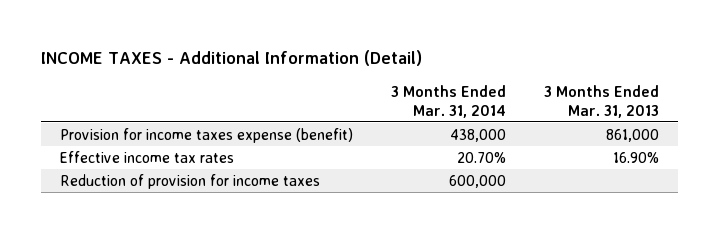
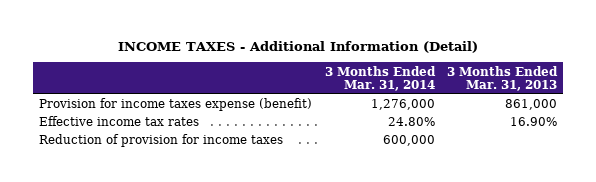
[449,128,506,142] 438,000 -> [370,99,435,111] 1,276,000
[456,151,506,163] 20.70% -> [387,117,435,127] 24.80%

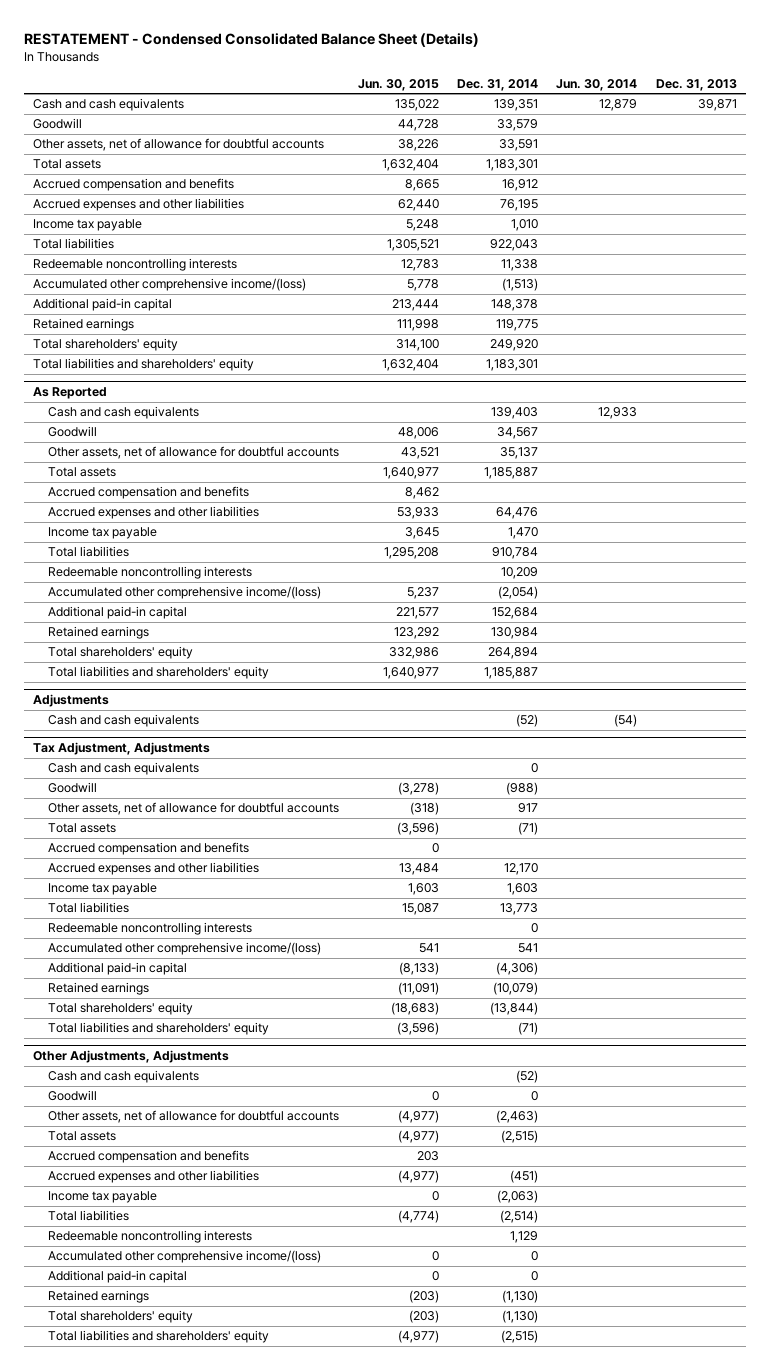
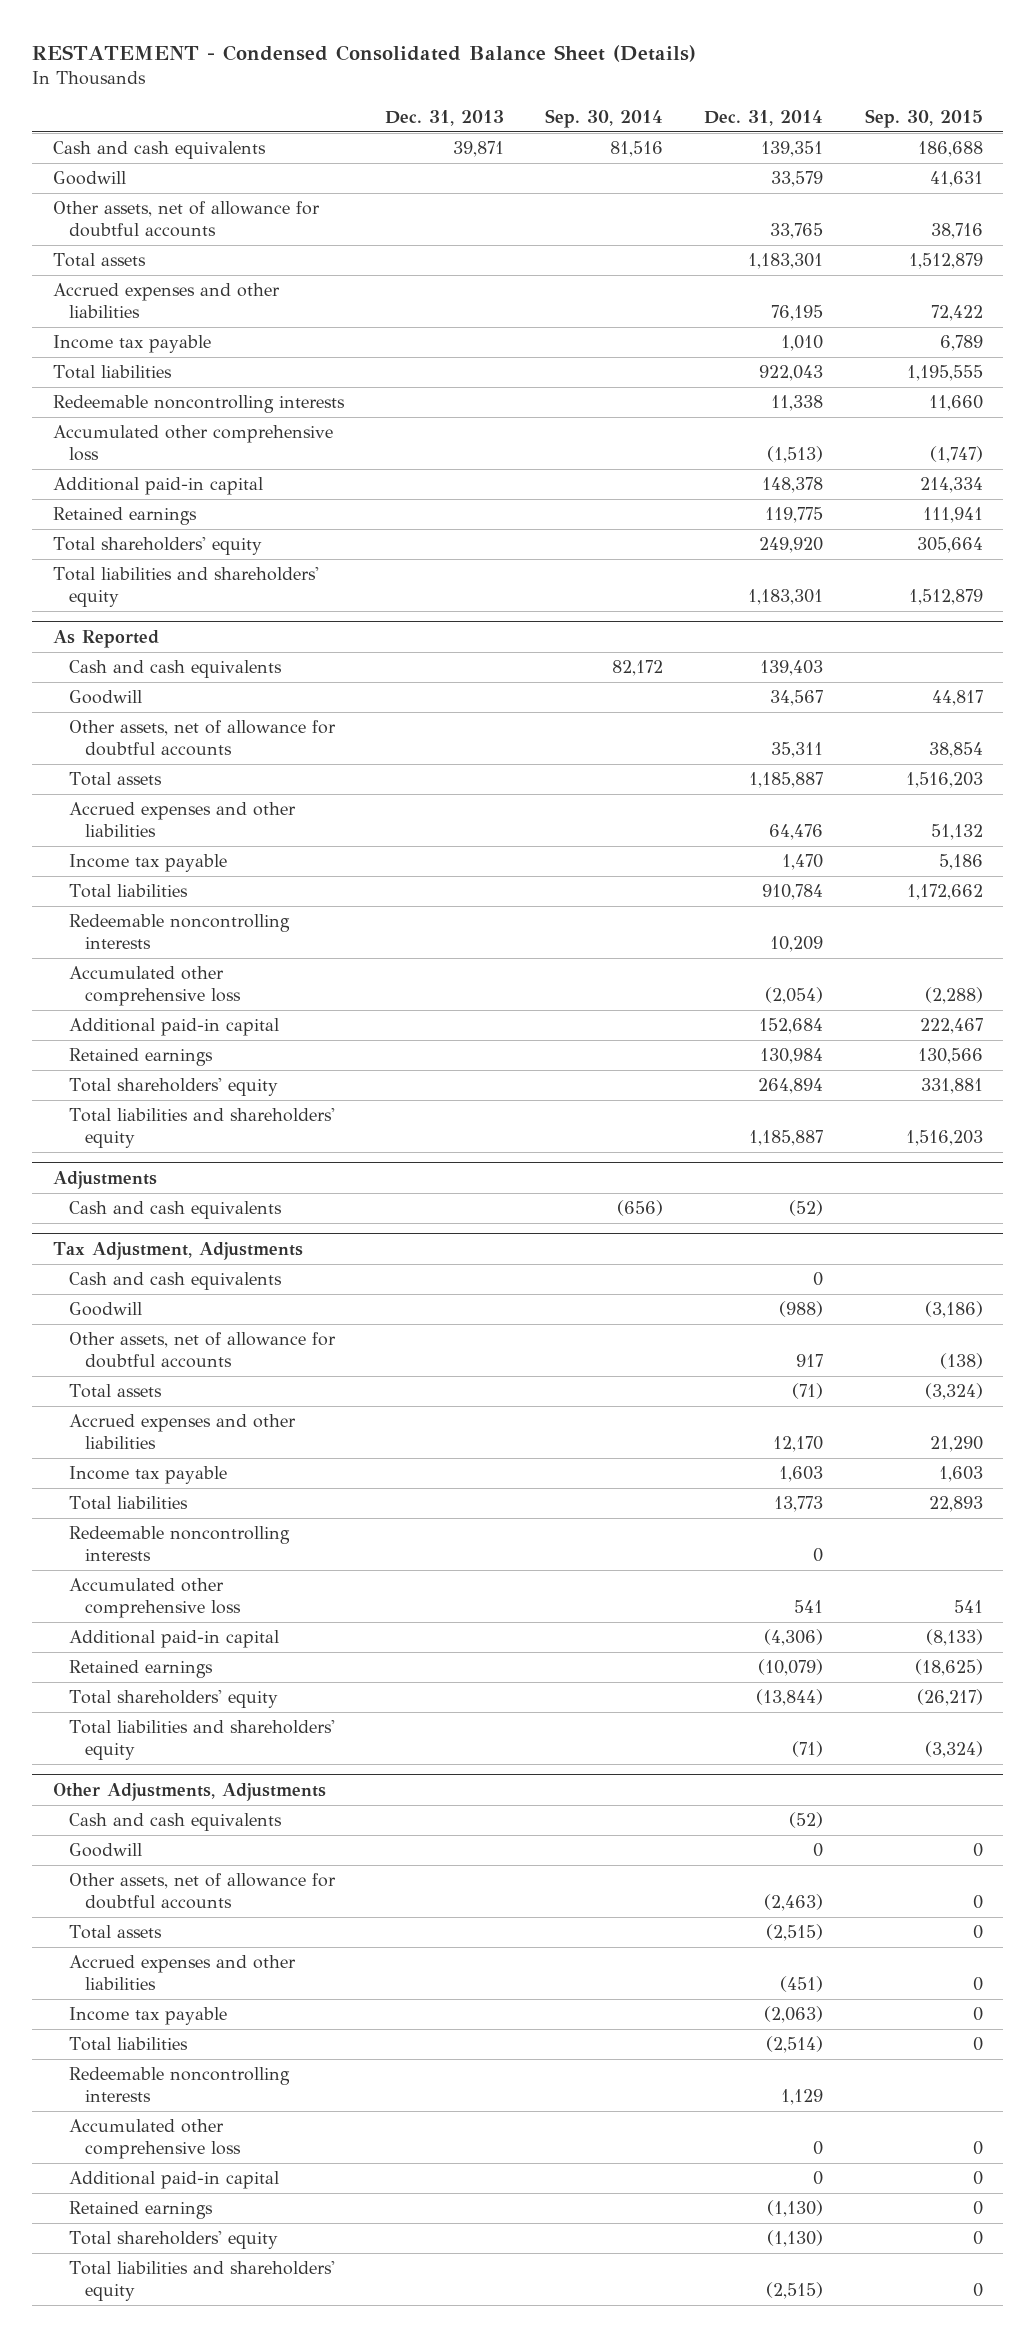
[357,78,439,91] Jun. 30, 2015 -> none
[556,78,638,91] Jun. 30, 2014 -> none
none -> [545,108,664,128] Sep. 30, 2014
none -> [864,108,983,128] Sep. 30, 2015
[498,139,538,152] 33,591 -> [770,222,824,239] 33,765
[33,178,235,192] Accrued compensation and benefits -> none
[33,278,307,292] Accumulated other comprehensive income/(loss) -> [52,425,333,461] Accumulated other comprehensive loss
[499,447,538,460] 35,137 -> [771,741,824,758] 35,311
[48,486,250,500] Accrued compensation and benefits -> none
[48,586,322,600] Accumulated other comprehensive income/(loss) -> [68,966,242,1006] Accumulated other comprehensive loss
[48,842,250,856] Accrued compensation and benefits -> none
[48,942,322,956] Accumulated other comprehensive income/(loss) -> [68,1578,242,1618] Accumulated other comprehensive loss
[48,1150,250,1164] Accrued compensation and benefits -> none
[48,1250,322,1264] Accumulated other comprehensive income/(loss) -> [68,2119,242,2159] Accumulated other comprehensive loss

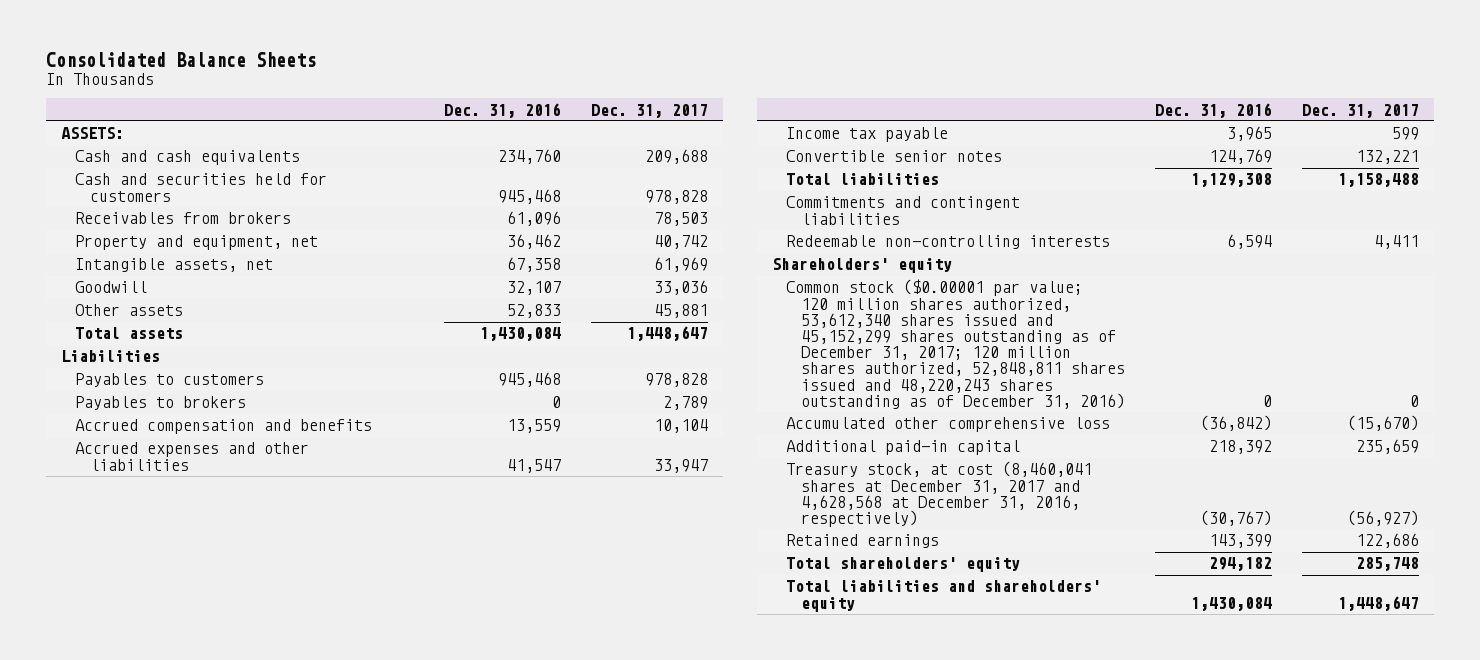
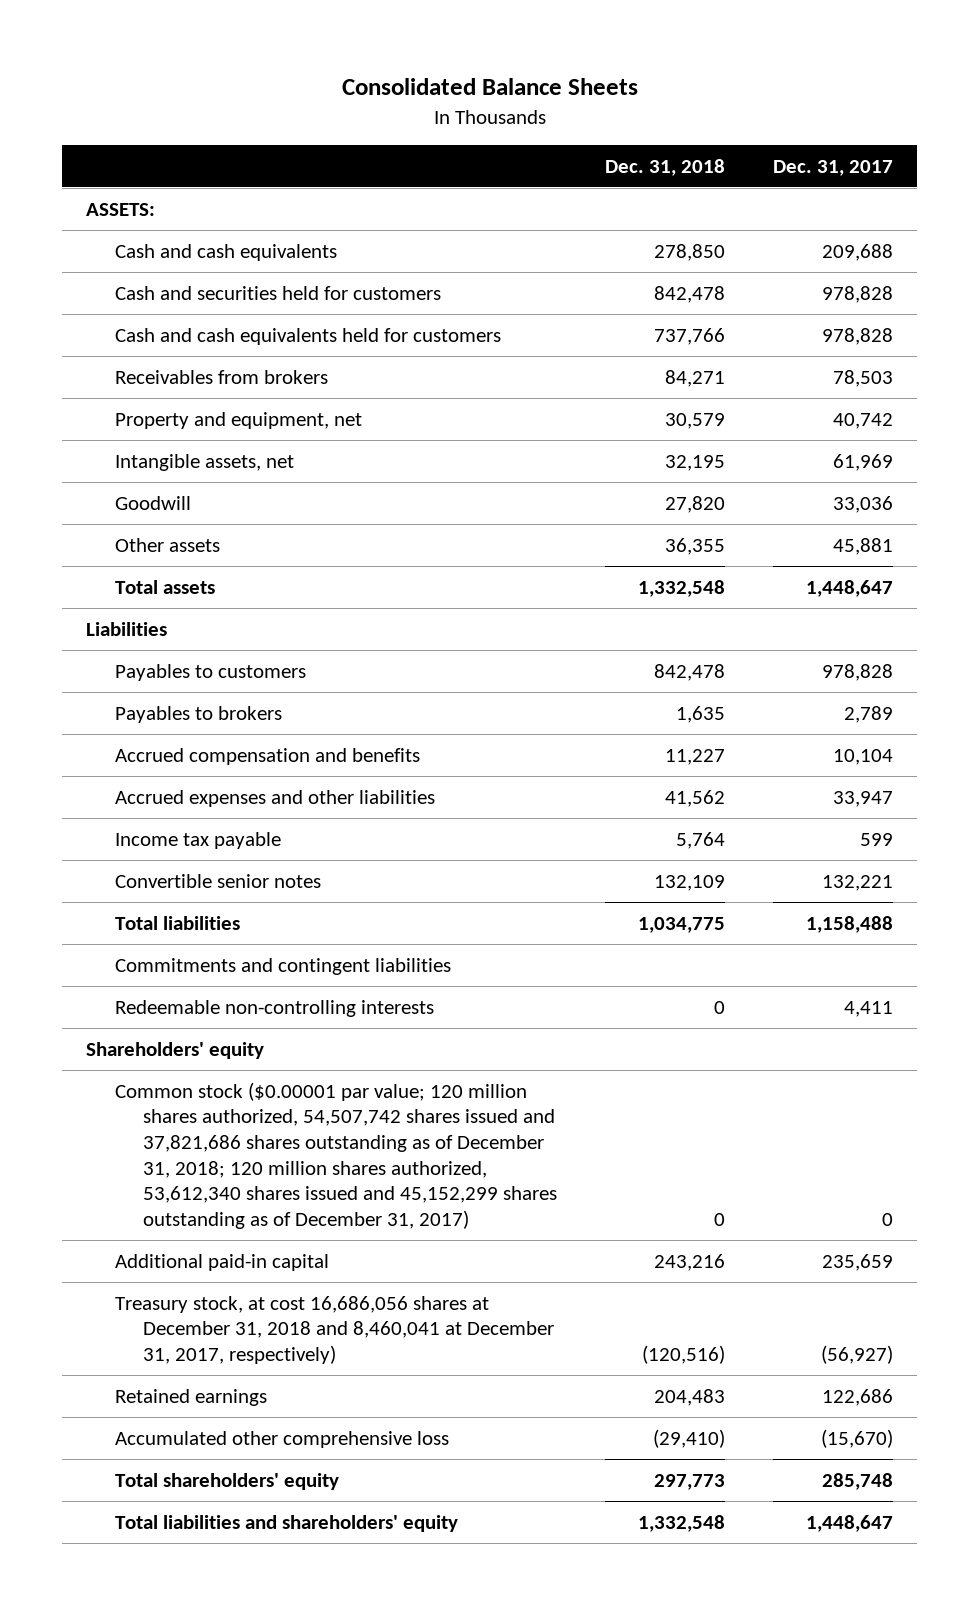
[443,102,561,118] Dec. 31, 2016 -> none
none -> [605,158,726,176] Dec. 31, 2018
none -> [114,327,501,345] Cash and cash equivalents held for customers
[786,279,1125,409] Common stock ($0.00001 par value; 120 million shares authorized, 53,612,340 shares issued and 45,152,299 shares outstanding as of December 31, 2017; 120 million shares authorized, 52,848,811 shares issued and 48,220,243 shares outstanding as of December 31, 2016) -> [114,1081,558,1229] Common stock ($0.00001 par value; 120 million shares authorized, 54,507,742 shares issued and 37,821,686 shares outstanding as of December 31, 2018; 120 million shares authorized, 53,612,340 shares issued and 45,152,299 shares outstanding as of December 31, 2017)
[786,461,1093,528] Treasury stock, at cost (8,460,041 shares at December 31, 2017 and 4,628,568 at December 31, 2016, respectively) -> [114,1295,555,1365] Treasury stock, at cost 16,686,056 shares at December 31, 2018 and 8,460,041 at December 31, 2017, respectively)
[786,417,1111,433] Accumulated other comprehensive loss -> [114,1430,449,1448] Accumulated other comprehensive loss

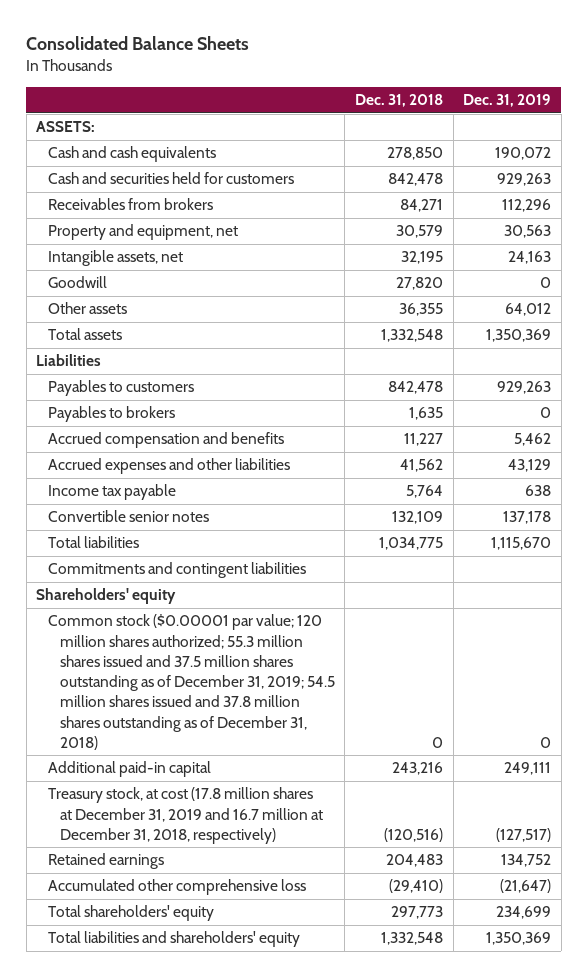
[773,159,894,176] Dec. 31, 2017 -> none
none -> [463,94,552,108] Dec. 31, 2019
[114,327,501,345] Cash and cash equivalents held for customers -> none
[114,999,434,1017] Redeemable non-controlling interests -> none
[114,1081,558,1229] Common stock ($0.00001 par value; 120 million shares authorized, 54,507,742 shares issued and 37,821,686 shares outstanding as of December 31, 2018; 120 million shares authorized, 53,612,340 shares issued and 45,152,299 shares outstanding as of December 31, 2017) -> [47,614,335,750] Common stock ($0.00001 par value; 120 million shares authorized; 55.3 million shares issued and 37.5 million shares outstanding as of December 31, 2019; 54.5 million shares issued and 37.8 million shares outstanding as of December 31, 2018)
[114,1295,555,1365] Treasury stock, at cost 16,686,056 shares at December 31, 2018 and 8,460,041 at December 31, 2017, respectively) -> [47,787,323,844] Treasury stock, at cost (17.8 million shares at December 31, 2019 and 16.7 million at December 31, 2018, respectively)

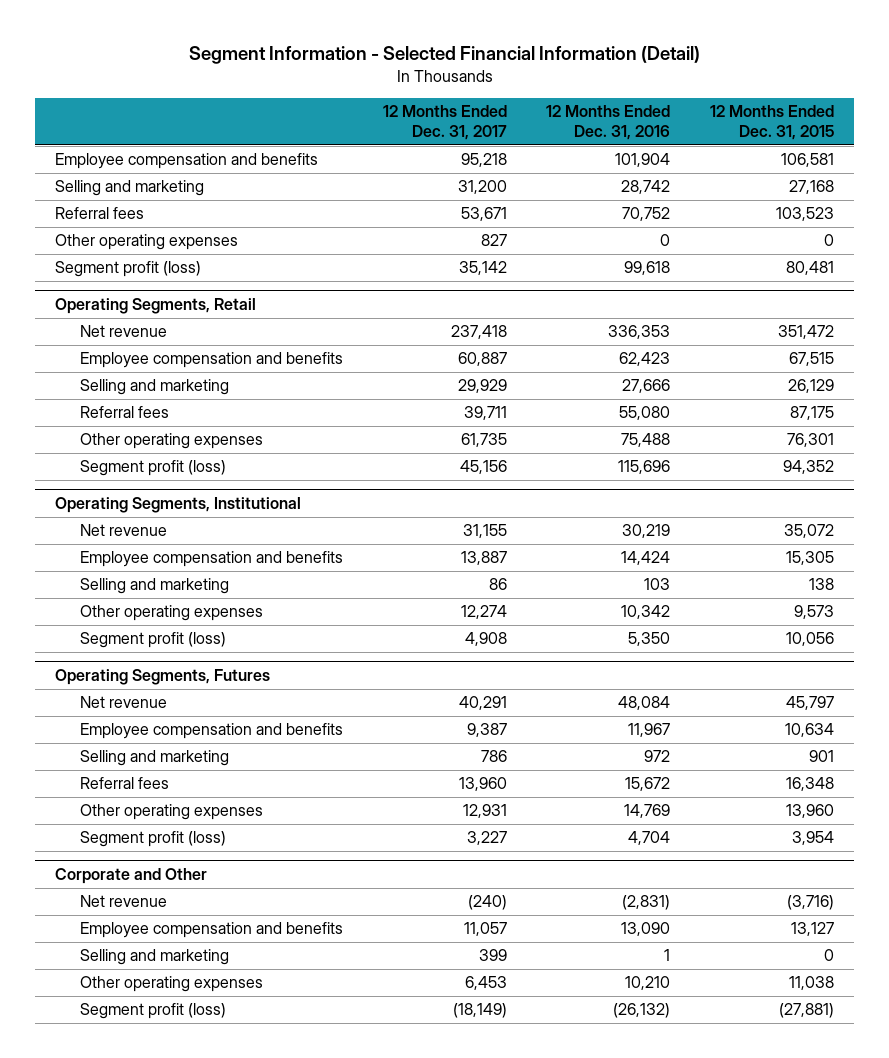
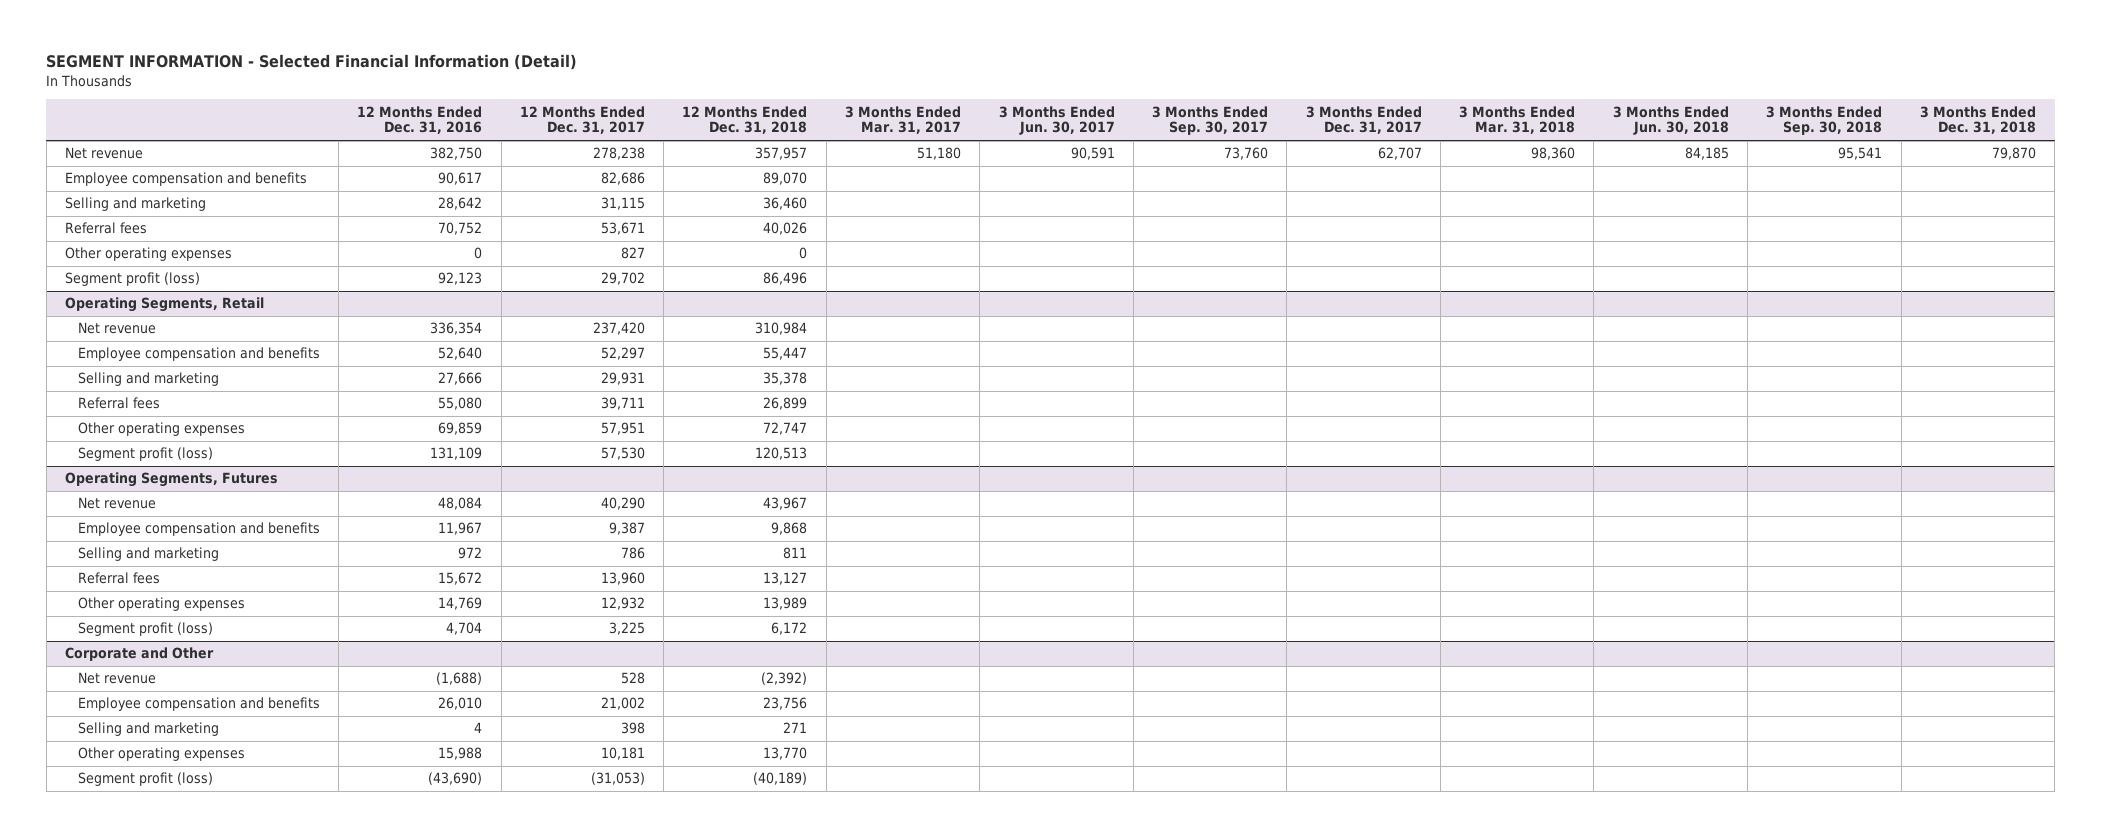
[188,46,700,65] Segment Information - Selected Financial Information (Detail) -> [46,54,578,71] SEGMENT INFORMATION - Selected Financial Information (Detail)
[709,105,834,141] 12 Months Ended Dec. 31, 2015 -> none
none -> [682,105,808,135] 12 Months Ended Dec. 31, 2018
none -> [844,105,961,135] 3 Months Ended Mar. 31, 2017
none -> [998,105,1115,136] 3 Months Ended Jun. 30, 2017
none -> [1152,105,1269,136] 3 Months Ended Sep. 30, 2017
none -> [1305,105,1422,135] 3 Months Ended Dec. 31, 2017
none -> [1459,105,1576,135] 3 Months Ended Mar. 31, 2018
none -> [1612,105,1729,136] 3 Months Ended Jun. 30, 2018
none -> [1766,105,1883,136] 3 Months Ended Sep. 30, 2018
none -> [1919,105,2036,135] 3 Months Ended Dec. 31, 2018
none -> [65,147,144,160] Net revenue
[460,153,507,168] 95,218 -> [600,172,645,186] 82,686
[615,153,671,168] 101,904 -> [438,172,483,186] 90,617
[457,180,507,195] 31,200 -> [600,197,645,211] 31,115
[621,180,671,195] 28,742 -> [438,197,483,211] 28,642
[458,261,507,276] 35,142 -> [600,272,645,286] 29,702
[624,261,671,276] 99,618 -> [438,272,483,286] 92,123
[450,325,507,340] 237,418 -> [592,322,645,336] 237,420
[608,325,671,340] 336,353 -> [430,322,483,336] 336,354
[457,352,507,367] 60,887 -> [600,347,645,361] 52,297
[619,352,671,367] 62,423 -> [438,347,483,361] 52,640
[457,379,507,394] 29,929 -> [600,372,645,386] 29,931
[55,497,302,514] Operating Segments, Institutional -> none
[80,524,168,537] Net revenue -> none
[80,551,344,568] Employee compensation and benefits -> none
[80,578,230,595] Selling and marketing -> none
[80,605,264,622] Other operating expenses -> none
[80,632,227,649] Segment profit (loss) -> none
[460,433,507,448] 61,735 -> [600,422,645,436] 57,951
[621,433,671,448] 75,488 -> [438,422,483,436] 69,859
[459,460,507,475] 45,156 -> [600,447,645,461] 57,530
[618,460,671,475] 115,696 -> [430,447,483,461] 131,109
[458,696,507,711] 40,291 -> [600,497,645,511] 40,290
[462,804,507,819] 12,931 -> [600,597,645,611] 12,932
[466,831,507,846] 3,227 -> [608,622,645,636] 3,225
[467,895,507,911] (240) -> [620,672,645,685] 528
[622,895,671,911] (2,831) -> [436,672,483,686] (1,688)
[463,922,507,937] 11,057 -> [600,697,645,711] 21,002
[621,922,671,937] 13,090 -> [438,697,483,711] 26,010
[478,949,507,962] 399 -> [620,722,645,735] 398
[664,949,671,962] 1 -> [474,722,483,734] 4
[464,976,507,991] 6,453 -> [600,747,645,761] 10,181
[625,976,671,991] 10,210 -> [438,747,483,761] 15,988
[452,1003,507,1019] (18,149) -> [590,772,645,786] (31,053)
[613,1003,671,1019] (26,132) -> [428,772,483,786] (43,690)

